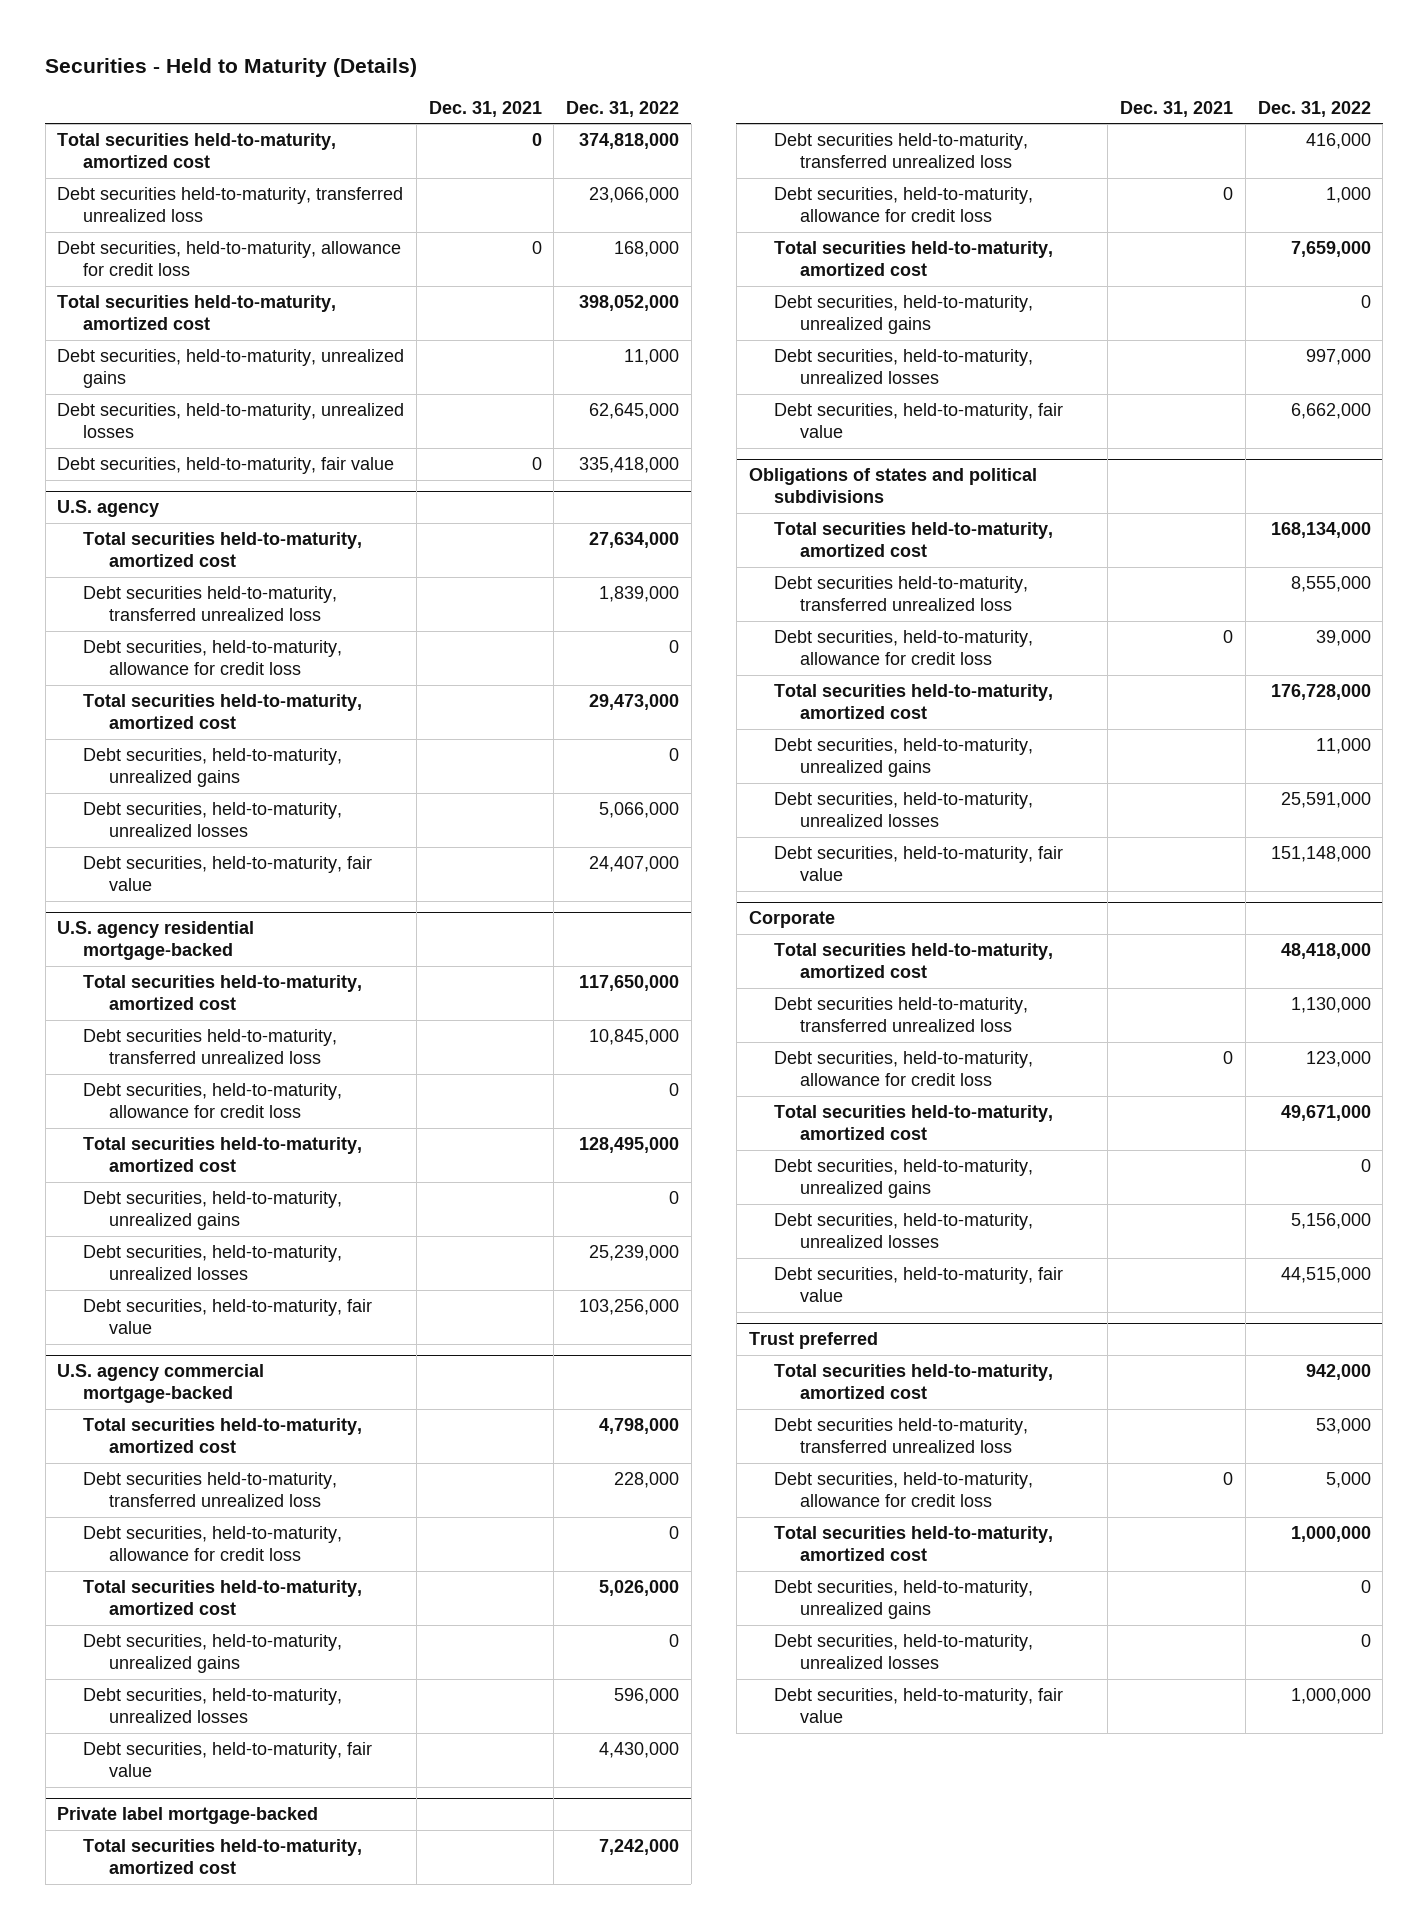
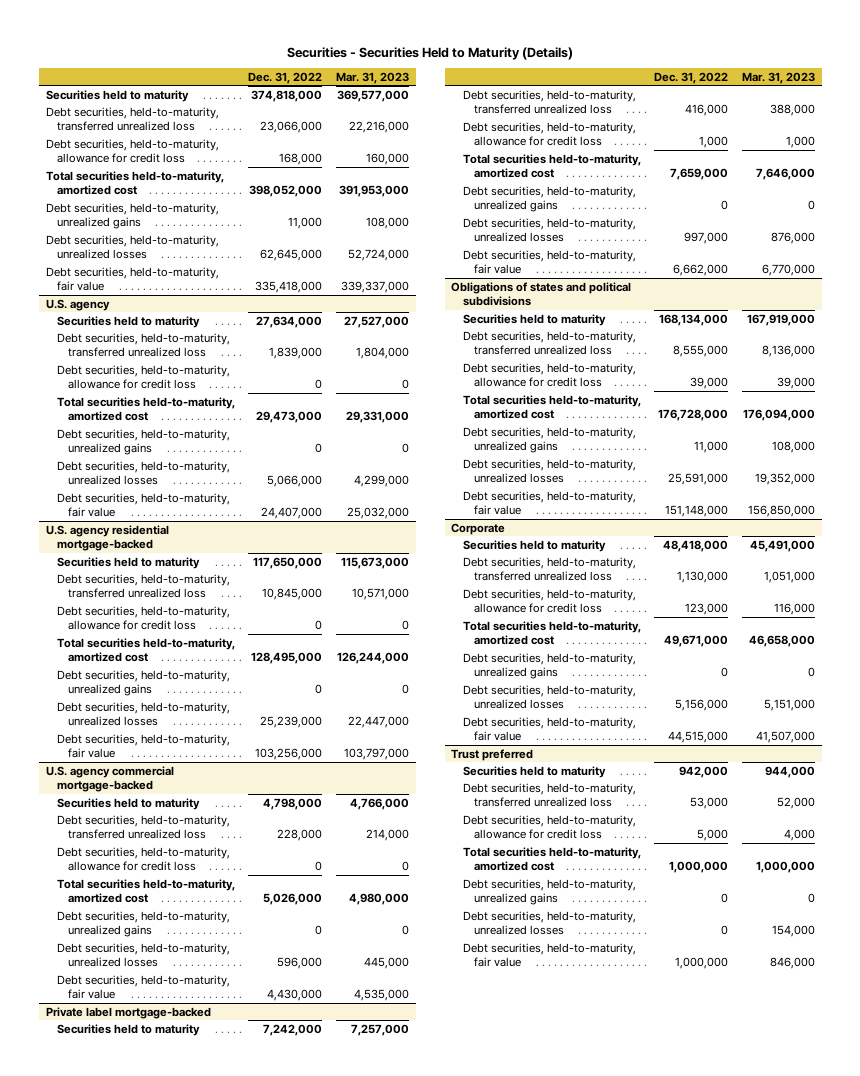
[45,58,418,78] Securities - Held to Maturity (Details) -> [287,46,574,60] Securities - Securities Held to Maturity (Details)
[428,100,542,117] Dec. 31, 2021 -> none
none -> [336,71,410,84] Mar. 31, 2023
[57,133,337,169] Total securities held-to-maturity, amortized cost -> [45,89,189,102] Securities held to maturity
[57,187,404,223] Debt securities held-to-maturity, transferred unrealized loss -> [45,106,219,132] Debt securities, held-to-maturity, transferred unrealized loss
[82,532,362,568] Total securities held-to-maturity, amortized cost -> [56,315,200,328] Securities held to maturity
[82,586,337,622] Debt securities held-to-maturity, transferred unrealized loss -> [56,332,230,358] Debt securities, held-to-maturity, transferred unrealized loss
[82,975,362,1011] Total securities held-to-maturity, amortized cost -> [56,556,200,569] Securities held to maturity
[82,1029,337,1065] Debt securities held-to-maturity, transferred unrealized loss -> [56,573,230,599] Debt securities, held-to-maturity, transferred unrealized loss
[82,1418,362,1454] Total securities held-to-maturity, amortized cost -> [56,797,200,810] Securities held to maturity
[82,1472,337,1508] Debt securities held-to-maturity, transferred unrealized loss -> [56,814,230,840] Debt securities, held-to-maturity, transferred unrealized loss
[82,1839,362,1875] Total securities held-to-maturity, amortized cost -> [56,1023,200,1036] Securities held to maturity
[774,133,1029,169] Debt securities held-to-maturity, transferred unrealized loss -> [462,89,636,115] Debt securities, held-to-maturity, transferred unrealized loss
[774,522,1054,558] Total securities held-to-maturity, amortized cost -> [462,313,606,326] Securities held to maturity
[774,576,1029,612] Debt securities held-to-maturity, transferred unrealized loss -> [462,330,636,356] Debt securities, held-to-maturity, transferred unrealized loss
[774,943,1054,979] Total securities held-to-maturity, amortized cost -> [462,539,606,552] Securities held to maturity
[774,997,1029,1033] Debt securities held-to-maturity, transferred unrealized loss -> [462,556,636,582] Debt securities, held-to-maturity, transferred unrealized loss
[774,1364,1054,1400] Total securities held-to-maturity, amortized cost -> [462,765,606,778] Securities held to maturity
[774,1418,1029,1454] Debt securities held-to-maturity, transferred unrealized loss -> [462,782,636,808] Debt securities, held-to-maturity, transferred unrealized loss

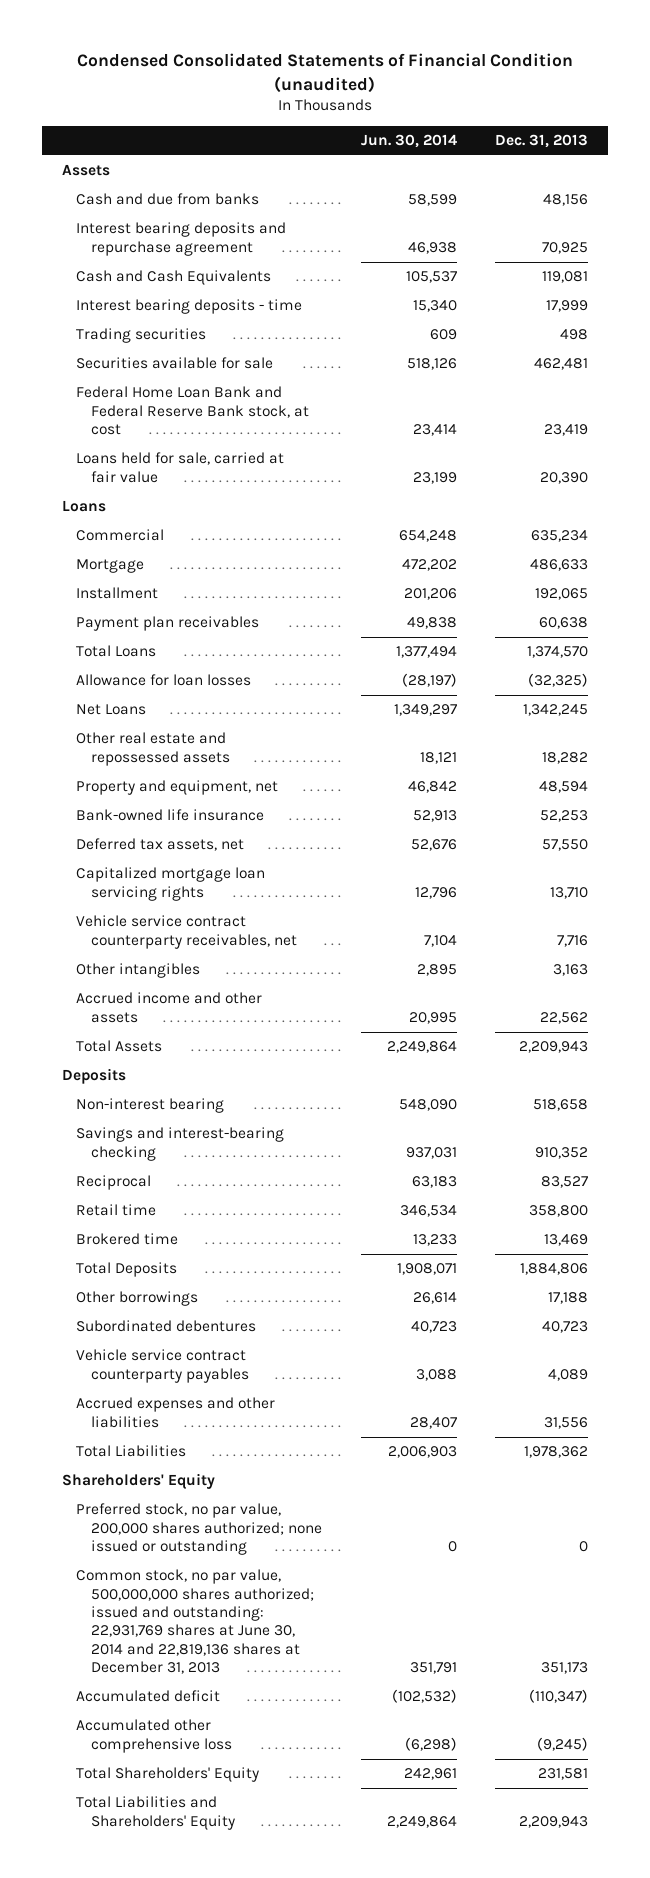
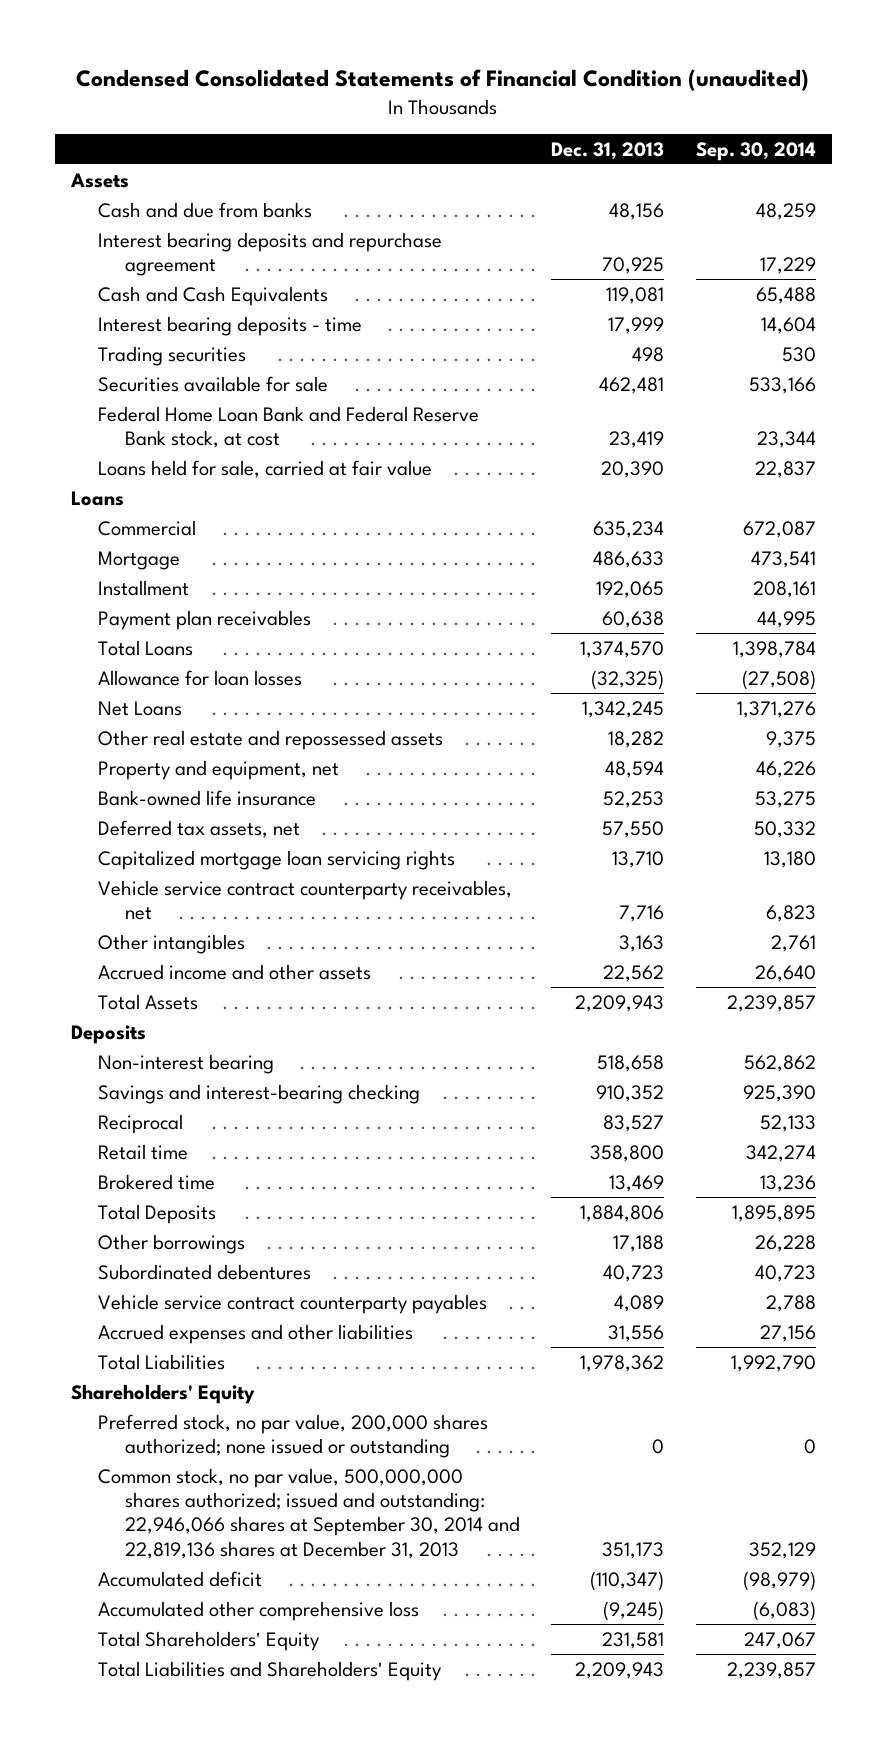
[360,134,457,149] Jun. 30, 2014 -> none
none -> [696,141,817,161] Sep. 30, 2014
[76,1569,314,1675] Common stock, no par value, 500,000,000 shares authorized; issued and outstanding: 22,931,769 shares at June 30, 2014 and 22,819,136 shares at December 31, 2013 -> [97,1467,520,1559] Common stock, no par value, 500,000,000 shares authorized; issued and outstanding: 22,946,066 shares at September 30, 2014 and 22,819,136 shares at December 31, 2013

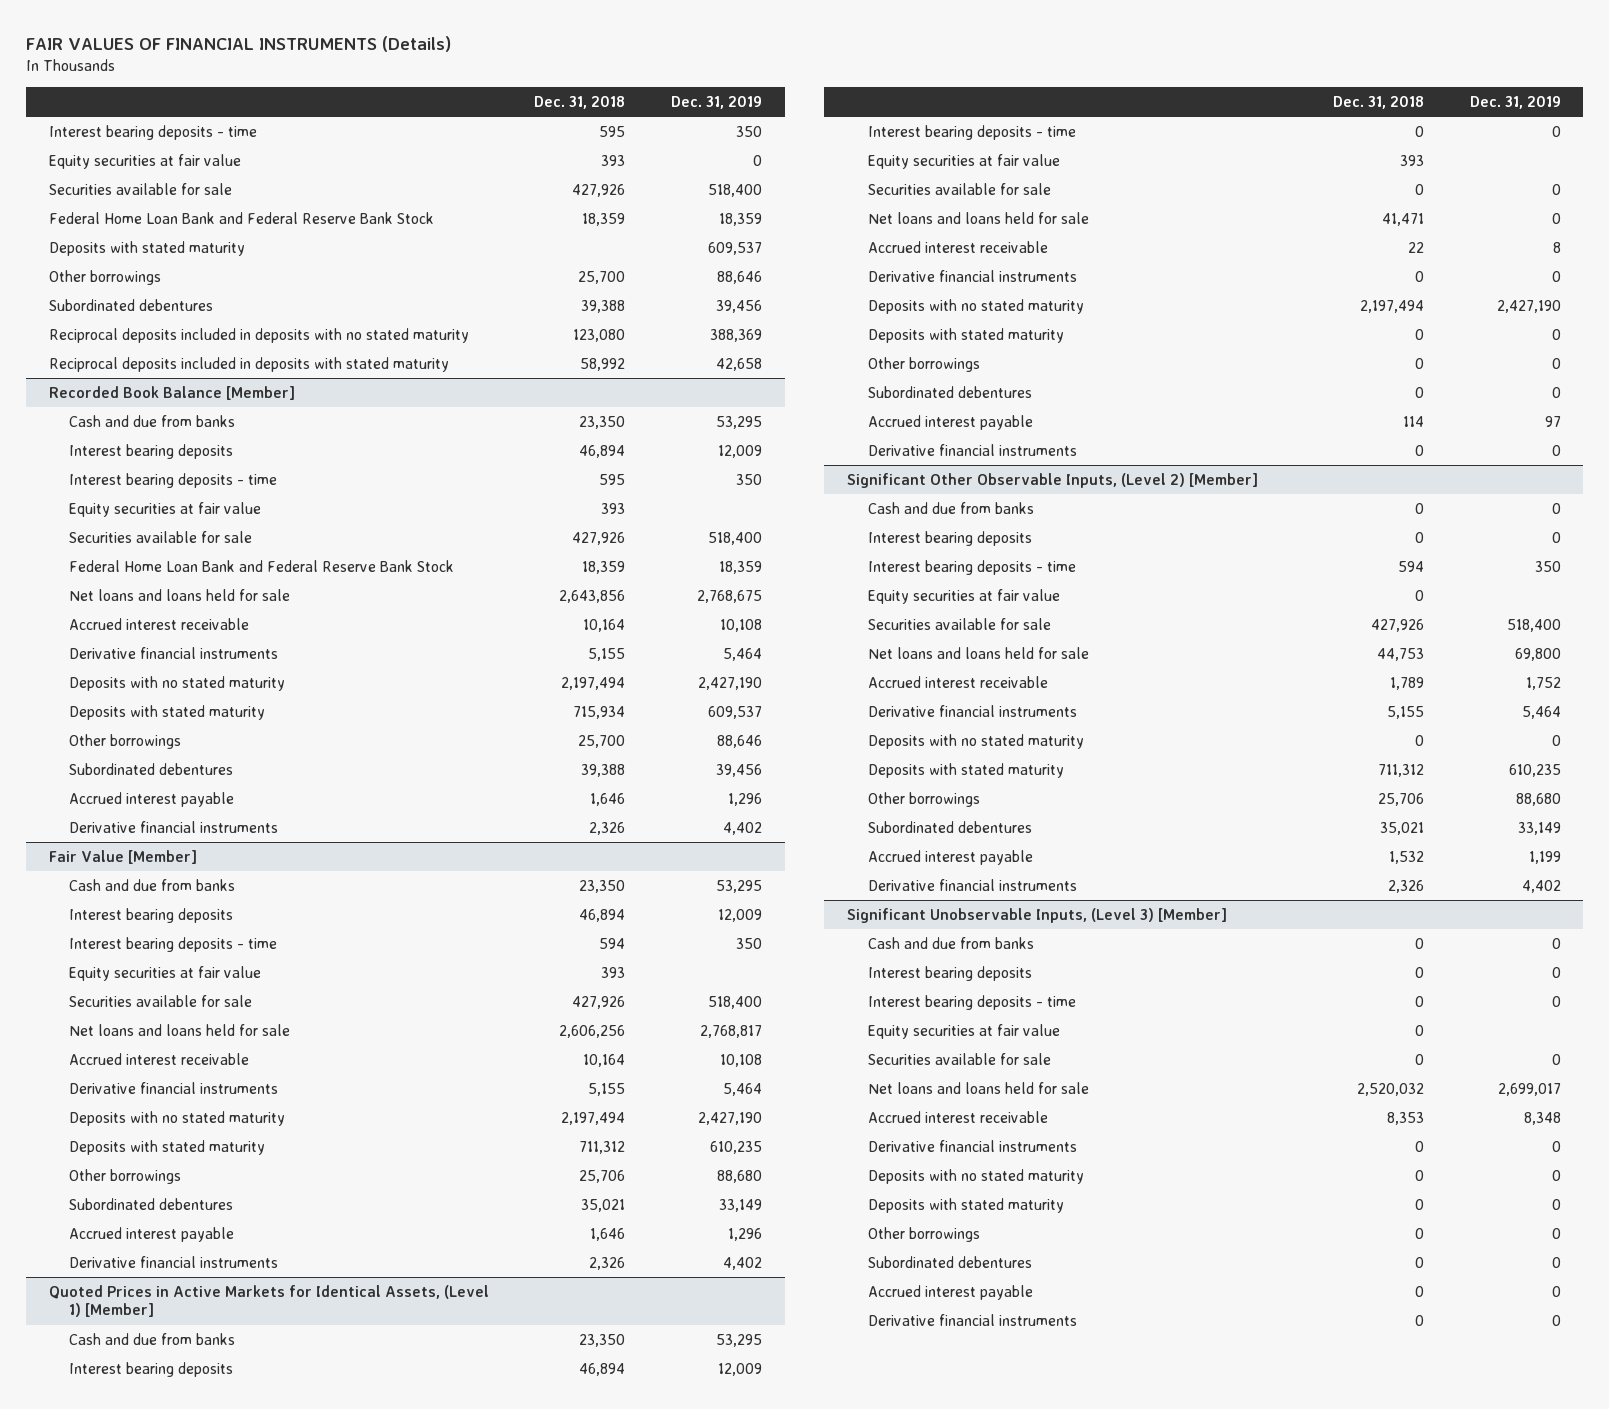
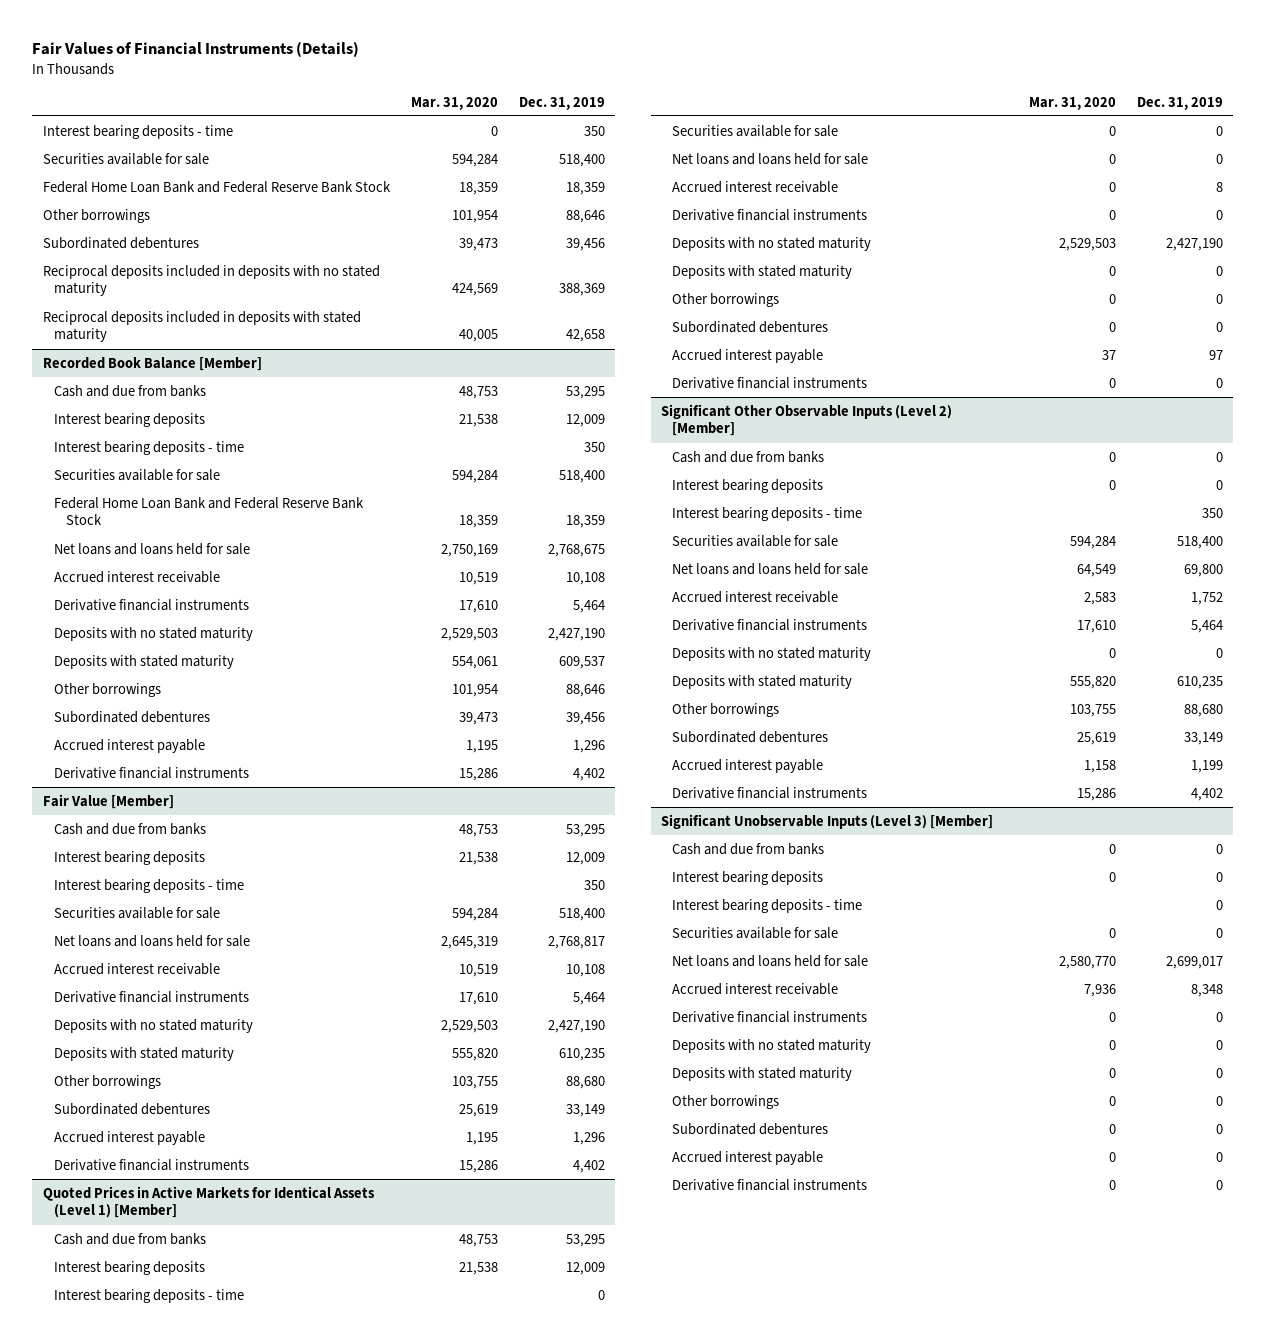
[25,36,451,53] FAIR VALUES OF FINANCIAL INSTRUMENTS (Details) -> [32,41,360,58] Fair Values of Financial Instruments (Details)
[534,95,626,109] Dec. 31, 2018 -> none
none -> [410,96,498,110] Mar. 31, 2020
[48,154,241,170] Equity securities at fair value -> none
[48,241,245,257] Deposits with stated maturity -> none
[69,502,262,518] Equity securities at fair value -> none
[69,966,262,982] Equity securities at fair value -> none
[48,1285,489,1318] Quoted Prices in Active Markets for Identical Assets, (Level 1) [Member] -> [42,1185,375,1219] Quoted Prices in Active Markets for Identical Assets (Level 1) [Member]
[867,154,1060,170] Equity securities at fair value -> none
[847,473,1259,489] Significant Other Observable Inputs, (Level 2) [Member] -> [661,403,953,437] Significant Other Observable Inputs (Level 2) [Member]
[867,589,1060,605] Equity securities at fair value -> none
[847,908,1228,924] Significant Unobservable Inputs, (Level 3) [Member] -> [661,813,994,829] Significant Unobservable Inputs (Level 3) [Member]
[867,1024,1060,1040] Equity securities at fair value -> none

